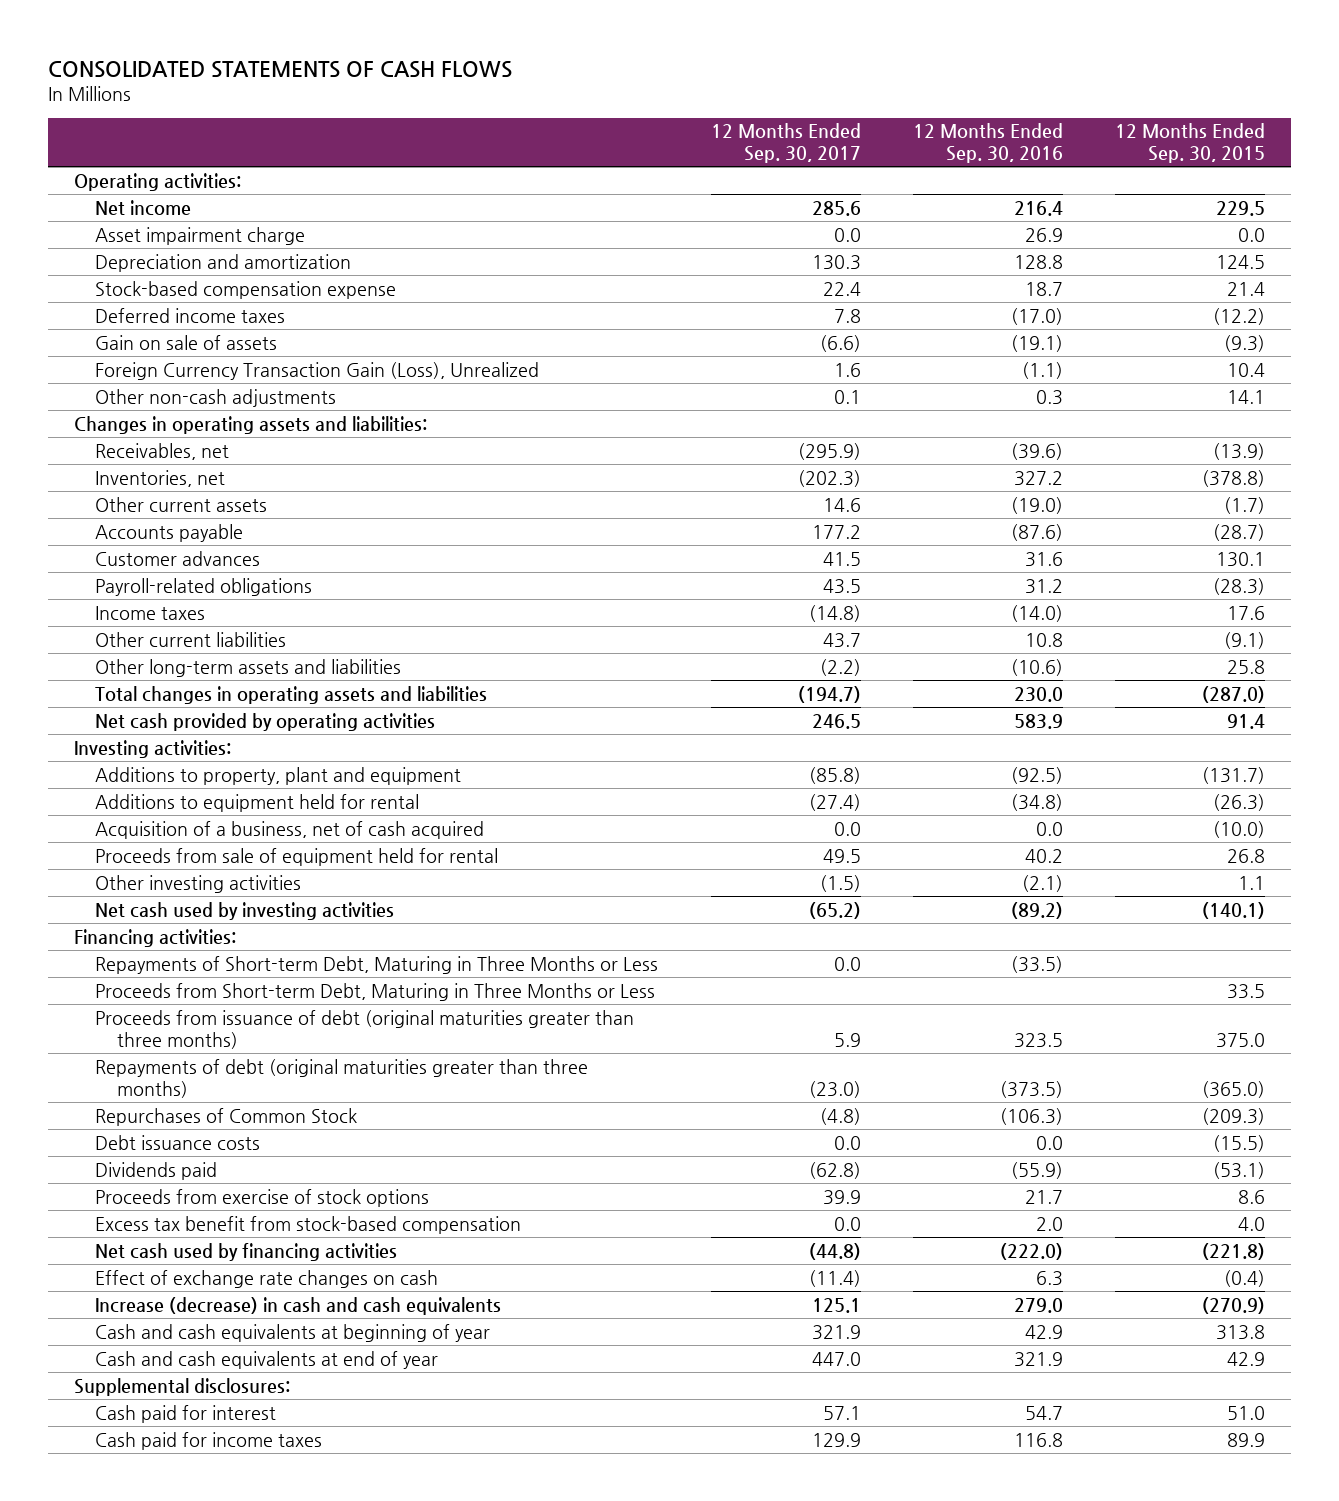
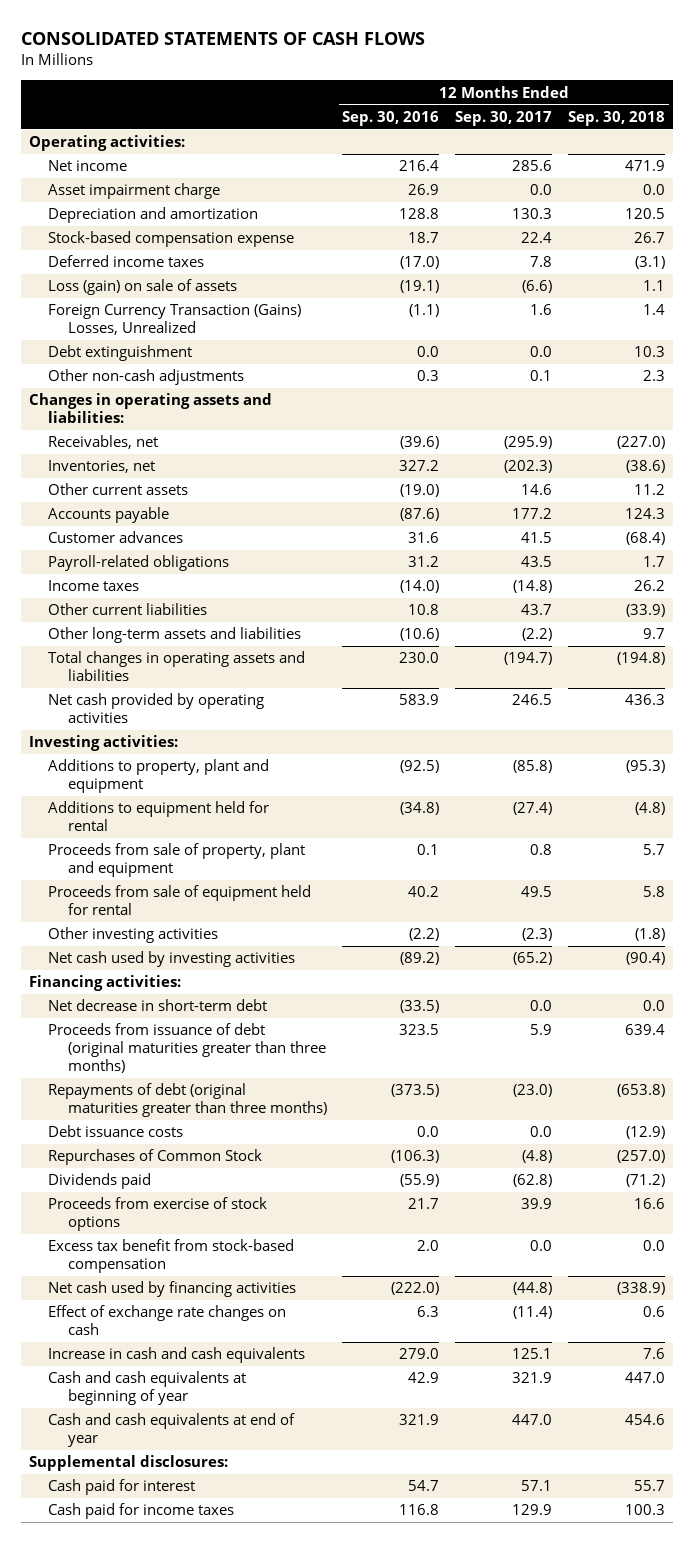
[1114,123,1265,164] 12 Months Ended Sep. 30, 2015 -> none
none -> [567,110,665,126] Sep. 30, 2018
[95,334,278,350] Gain on sale of assets -> [48,279,238,296] Loss (gain) on sale of assets
[95,361,540,380] Foreign Currency Transaction Gain (Loss), Unrealized -> [48,304,302,336] Foreign Currency Transaction (Gains) Losses, Unrealized
none -> [48,345,193,362] Debt extinguishment
[95,820,485,839] Acquisition of a business, net of cash acquired -> none
none -> [48,843,306,878] Proceeds from sale of property, plant and equipment
[819,874,861,892] (1.5) -> [522,928,553,942] (2.3)
[1021,874,1063,892] (2.1) -> [409,928,440,942] (2.2)
[95,982,656,1001] Proceeds from Short-term Debt, Maturing in Three Months or Less -> none
[95,955,659,974] Repayments of Short-term Debt, Maturing in Three Months or Less -> [48,999,268,1012] Net decrease in short-term debt
[95,1107,358,1126] Repurchases of Common Stock -> [48,1149,263,1166] Repurchases of Common Stock
[95,1296,502,1315] Increase (decrease) in cash and cash equivalents -> [48,1347,306,1364] Increase in cash and cash equivalents

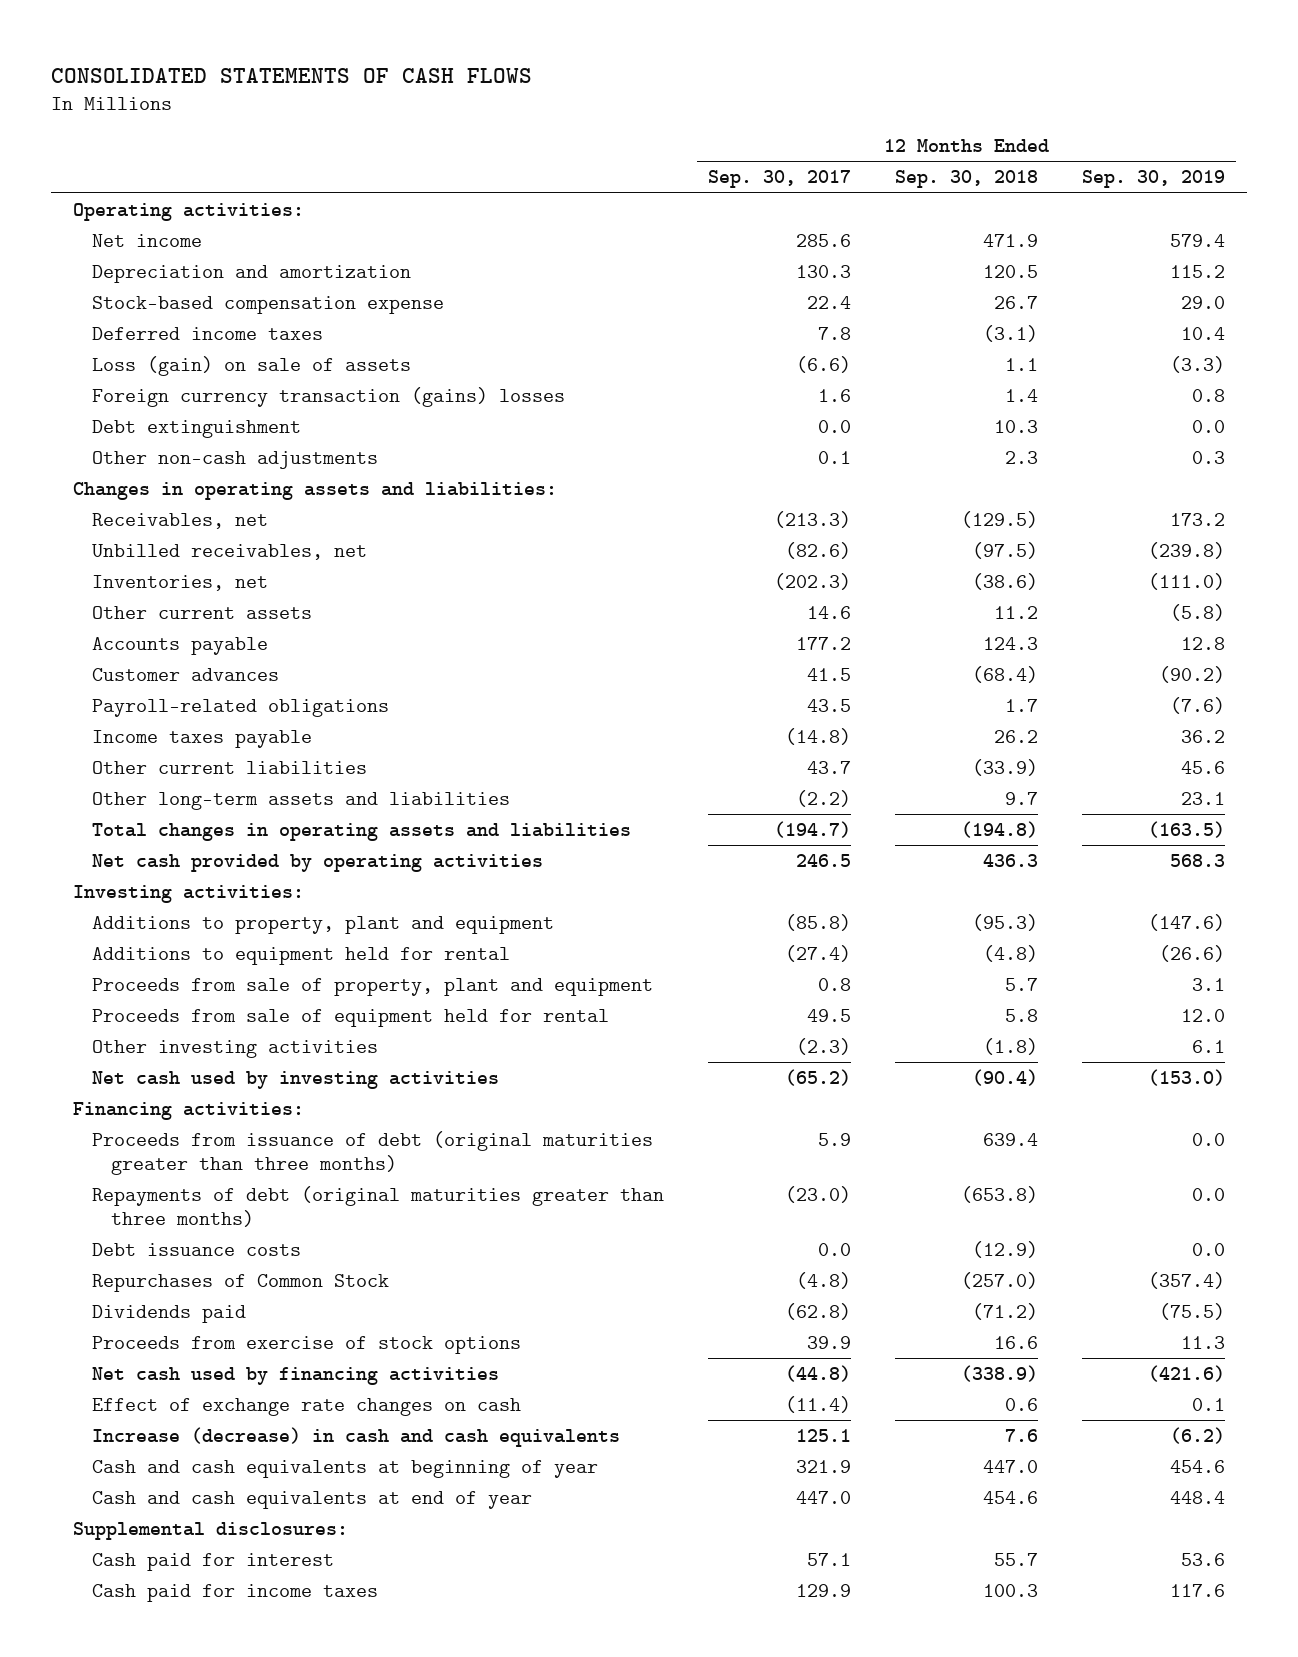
[342,110,440,126] Sep. 30, 2016 -> none
none -> [1082,170,1226,189] Sep. 30, 2019
[48,183,221,200] Asset impairment charge -> none
[48,304,302,336] Foreign Currency Transaction (Gains) Losses, Unrealized -> [91,386,565,407] Foreign currency transaction (gains) losses
[504,436,553,450] (295.9) -> [773,510,851,528] (213.3)
[616,436,665,450] (227.0) -> [961,510,1039,528] (129.5)
none -> [91,543,367,560] Unbilled receivables, net
[48,580,140,592] Income taxes -> [91,729,312,748] Income taxes payable
[48,999,268,1012] Net decrease in short-term debt -> none
[48,1239,295,1274] Excess tax benefit from stock-based compensation -> none
[48,1347,306,1364] Increase in cash and cash equivalents -> [91,1426,620,1447] Increase (decrease) in cash and cash equivalents

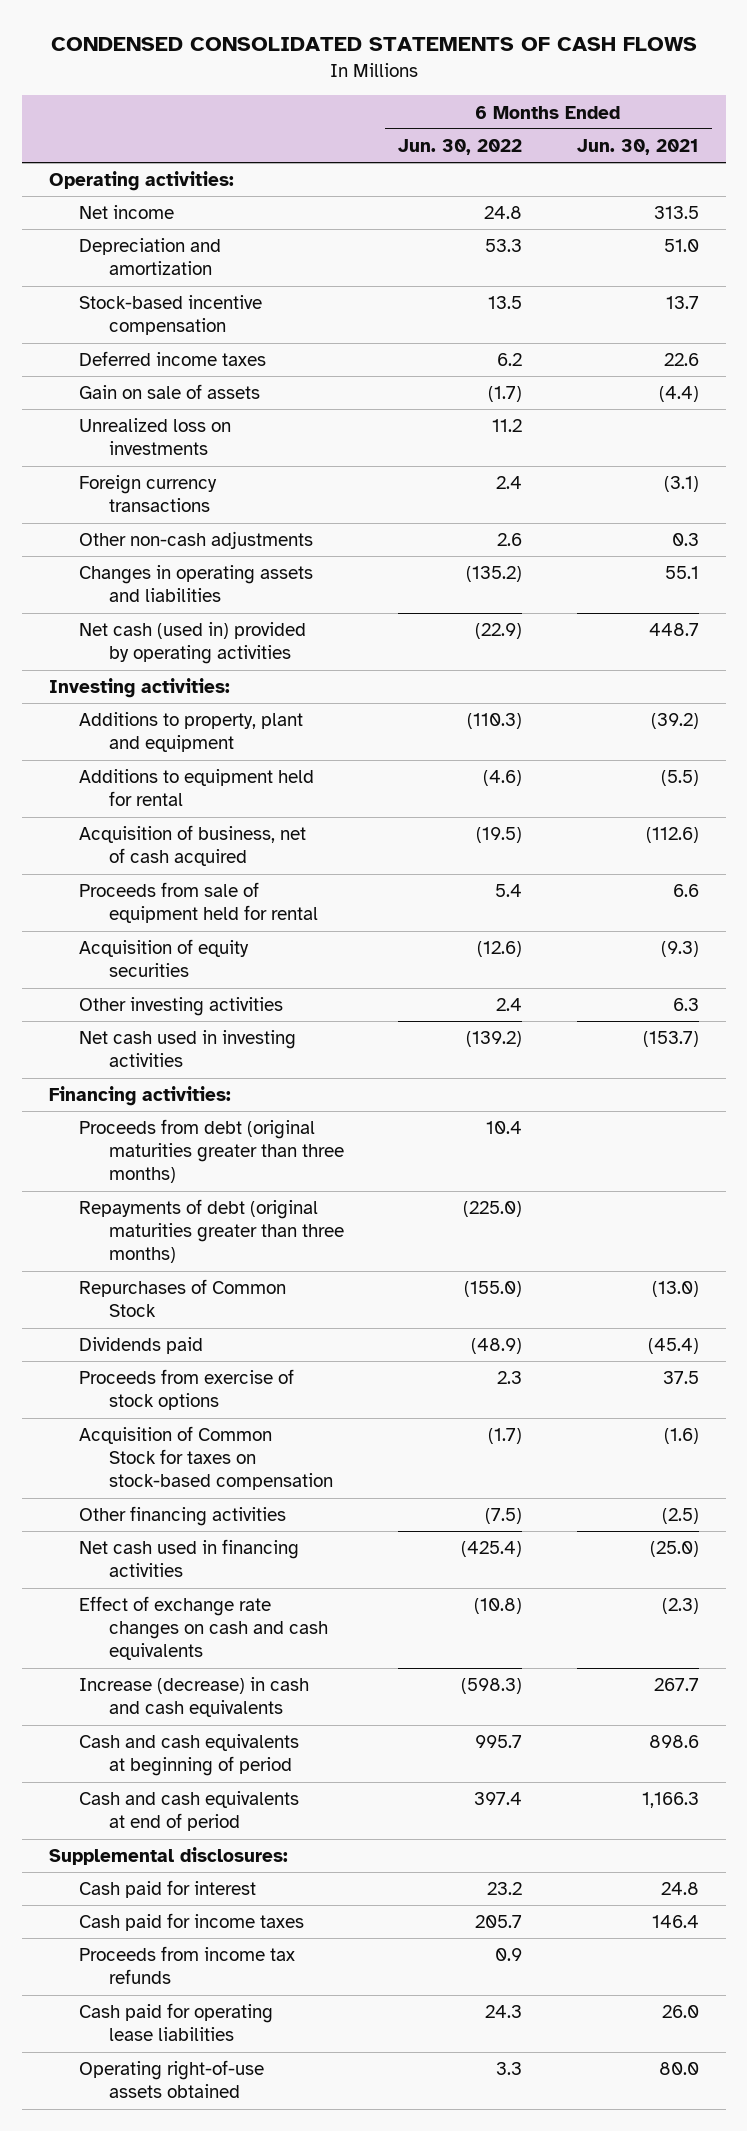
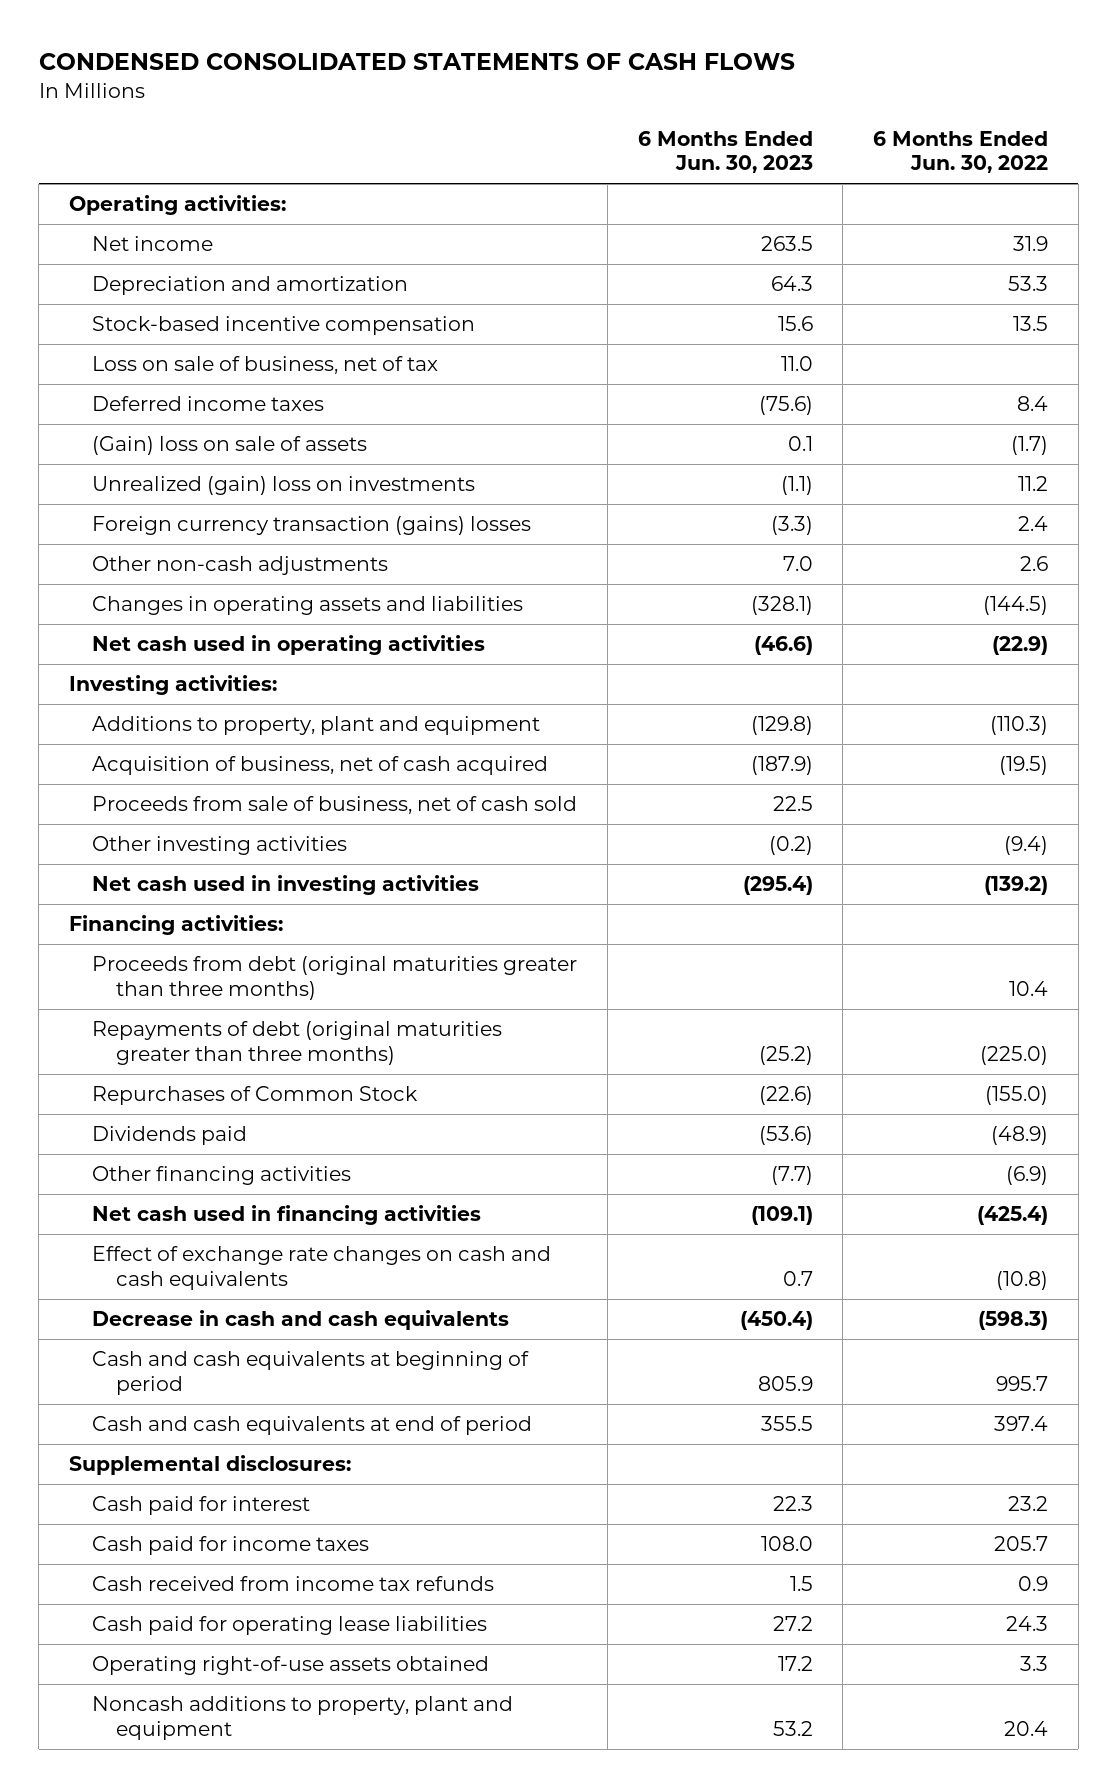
[576,139,699,156] Jun. 30, 2021 -> none
none -> [637,130,813,174] 6 Months Ended Jun. 30, 2023
[484,206,523,220] 24.8 -> [1013,236,1049,252] 31.9
none -> [92,356,439,375] Loss on sale of business, net of tax
[497,353,523,367] 6.2 -> [1017,396,1049,412] 8.4
[78,384,260,400] Gain on sale of assets -> [92,436,368,456] (Gain) loss on sale of assets
[78,418,231,456] Unrealized loss on investments -> [92,476,476,496] Unrealized (gain) loss on investments
[78,475,217,513] Foreign currency transactions -> [92,516,532,536] Foreign currency transaction (gains) losses
[466,566,523,583] (135.2) -> [983,596,1049,616] (144.5)
[78,622,306,665] Net cash (used in) provided by operating activities -> [92,635,486,656] Net cash used in operating activities
[78,769,314,807] Additions to equipment held for rental -> none
[78,882,318,924] Proceeds from sale of equipment held for rental -> none
[78,939,249,978] Acquisition of equity securities -> none
none -> [92,796,578,815] Proceeds from sale of business, net of cash sold
[496,998,523,1012] 2.4 -> [1004,836,1049,856] (9.4)
[78,1369,294,1411] Proceeds from exercise of stock options -> none
[78,1426,333,1491] Acquisition of Common Stock for taxes on stock-based compensation -> none
[485,1508,523,1525] (7.5) -> [1006,1166,1049,1186] (6.9)
[78,1677,309,1718] Increase (decrease) in cash and cash equivalents -> [92,1310,510,1331] Decrease in cash and cash equivalents
[78,1946,295,1985] Proceeds from income tax refunds -> [92,1576,495,1592] Cash received from income tax refunds
none -> [92,1696,514,1741] Noncash additions to property, plant and equipment

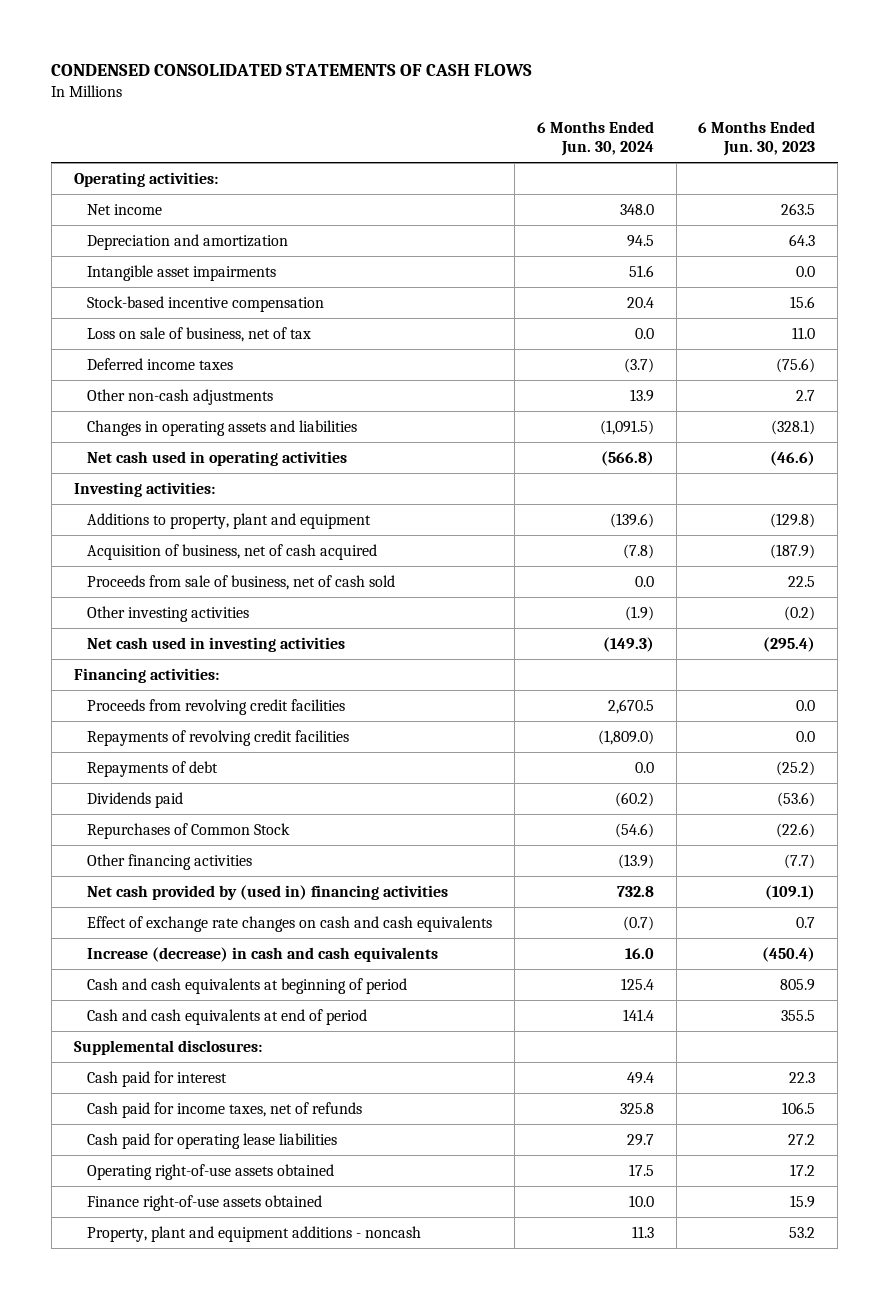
[873,130,1049,174] 6 Months Ended Jun. 30, 2022 -> none
none -> [536,121,654,157] 6 Months Ended Jun. 30, 2024
none -> [86,264,276,281] Intangible asset impairments
[92,436,368,456] (Gain) loss on sale of assets -> none
[92,476,476,496] Unrealized (gain) loss on investments -> none
[92,516,532,536] Foreign currency transaction (gains) losses -> none
[782,556,813,572] 7.0 -> [796,389,816,401] 2.7
[92,956,578,1001] Proceeds from debt (original maturities greater than three months) -> none
none -> [86,698,345,715] Proceeds from revolving credit facilities
none -> [86,729,349,746] Repayments of revolving credit facilities
[92,1021,503,1066] Repayments of debt (original maturities greater than three months) -> [86,760,218,777] Repayments of debt
[92,1086,419,1106] Repurchases of Common Stock -> [86,822,290,839] Repurchases of Common Stock
[92,1205,482,1226] Net cash used in financing activities -> [86,884,448,900] Net cash provided by (used in) financing activities
[92,1310,510,1331] Decrease in cash and cash equivalents -> [86,946,438,962] Increase (decrease) in cash and cash equivalents
[92,1576,495,1592] Cash received from income tax refunds -> none
[92,1536,370,1556] Cash paid for income taxes -> [86,1101,362,1118] Cash paid for income taxes, net of refunds
[760,1536,813,1552] 108.0 -> [782,1101,816,1114] 106.5
none -> [86,1194,322,1211] Finance right-of-use assets obtained
[92,1696,514,1741] Noncash additions to property, plant and equipment -> [86,1225,421,1242] Property, plant and equipment additions - noncash

